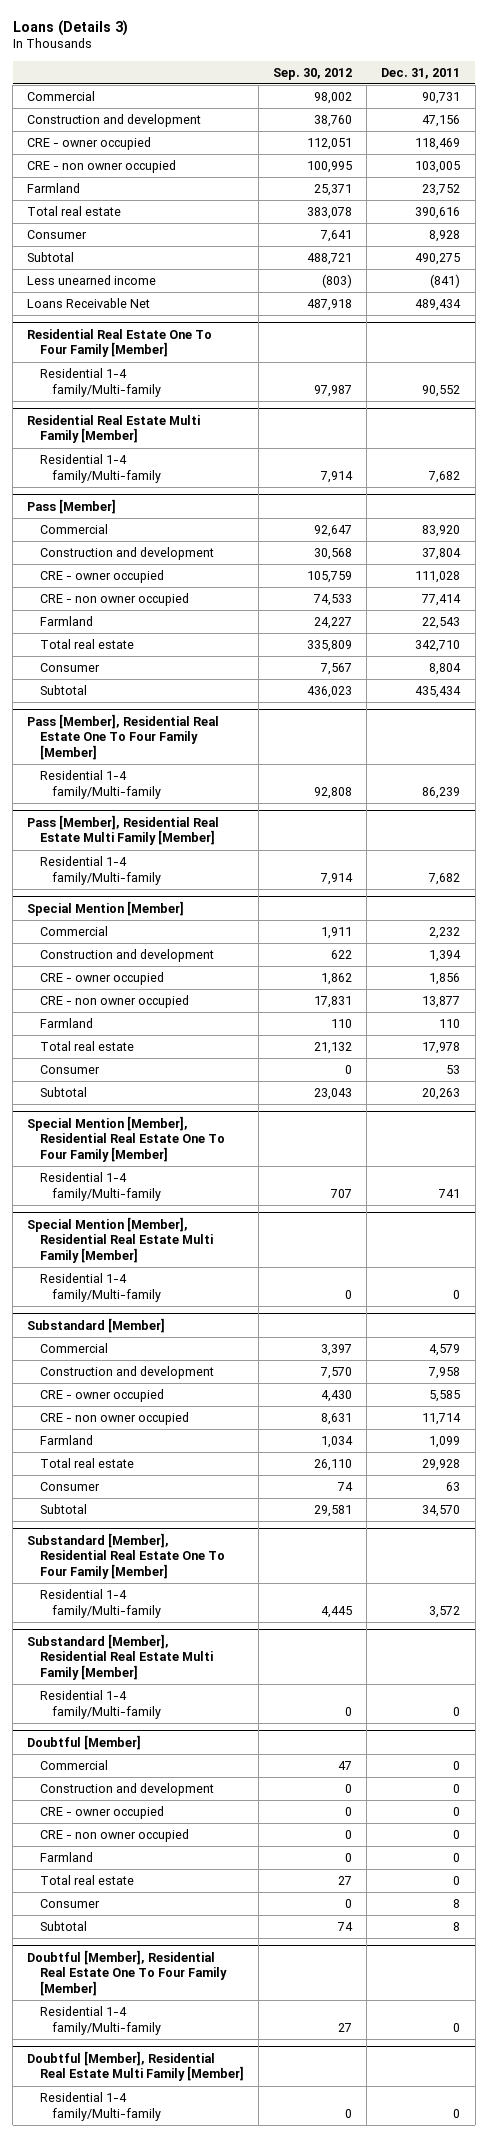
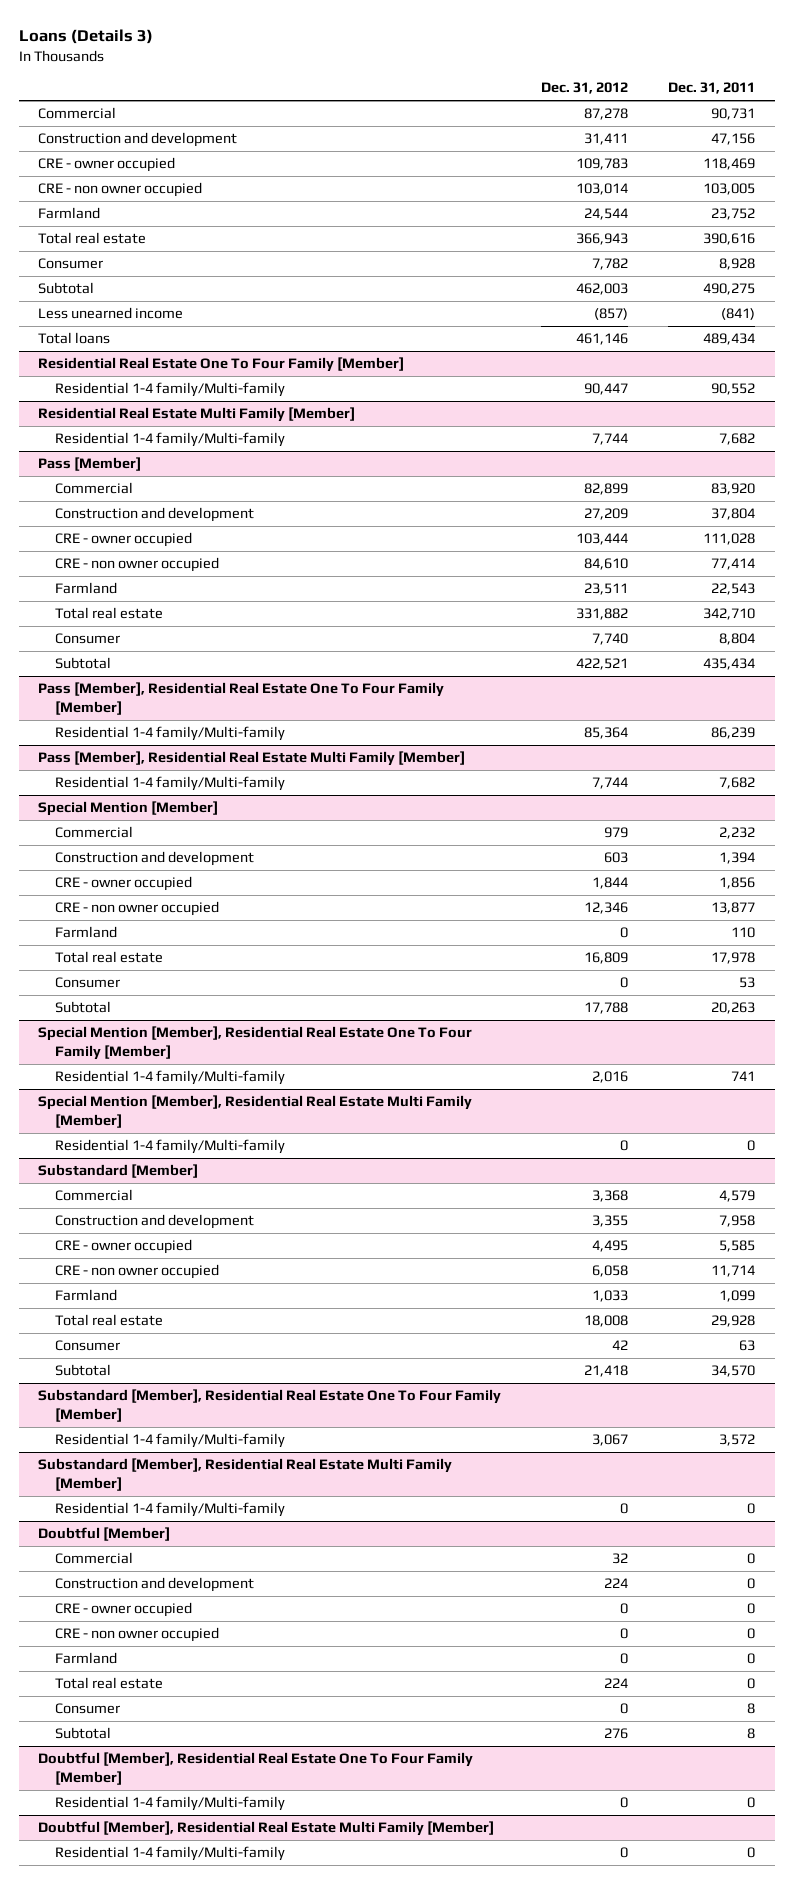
[273,67,353,80] Sep. 30, 2012 -> none
none -> [541,82,629,95] Dec. 31, 2012
[27,297,151,308] Loans Receivable Net -> [38,332,111,345] Total loans

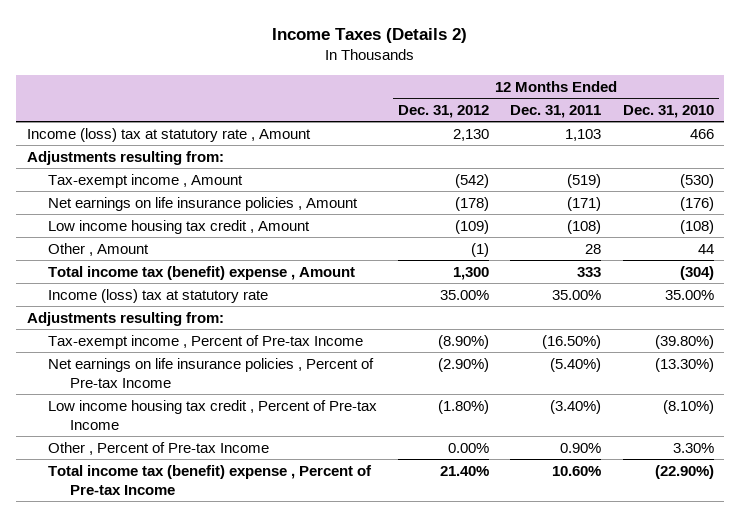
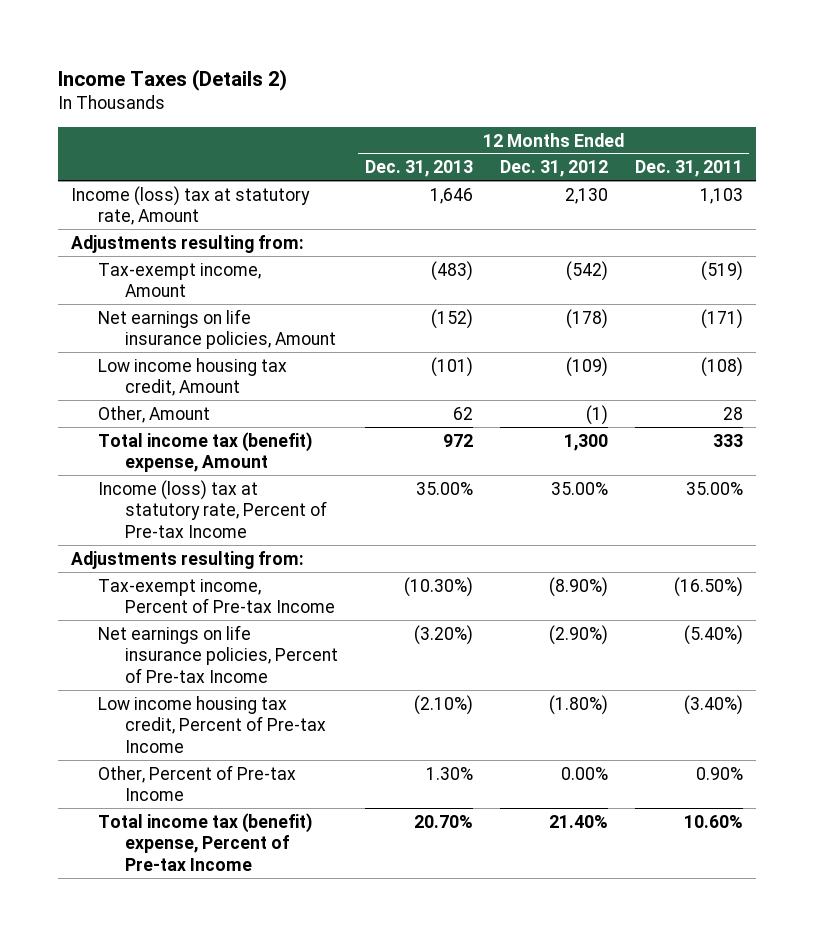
[622,104,714,118] Dec. 31, 2010 -> none
none -> [364,160,473,178] Dec. 31, 2013
[26,127,311,142] Income (loss) tax at statutory rate , Amount -> [71,185,311,226] Income (loss) tax at statutory rate, Amount
[48,173,244,188] Tax-exempt income , Amount -> [98,262,262,298] Tax-exempt income, Amount
[48,196,359,211] Net earnings on life insurance policies , Amount -> [98,308,336,350] Net earnings on life insurance policies, Amount
[48,219,311,234] Low income housing tax credit , Amount -> [98,357,288,397] Low income housing tax credit, Amount
[48,242,150,256] Other , Amount -> [98,405,211,423] Other, Amount
[48,265,356,280] Total income tax (benefit) expense , Amount -> [98,431,313,473] Total income tax (benefit) expense, Amount
[48,288,269,303] Income (loss) tax at statutory rate -> [98,479,327,539] Income (loss) tax at statutory rate, Percent of Pre-tax Income
[48,334,364,349] Tax-exempt income , Percent of Pre-tax Income -> [98,578,335,614] Tax-exempt income, Percent of Pre-tax Income
[48,357,375,388] Net earnings on life insurance policies , Percent of Pre-tax Income -> [98,624,338,684] Net earnings on life insurance policies, Percent of Pre-tax Income
[48,399,378,430] Low income housing tax credit , Percent of Pre-tax Income -> [98,695,326,754] Low income housing tax credit, Percent of Pre-tax Income
[48,441,270,455] Other , Percent of Pre-tax Income -> [98,764,297,802] Other, Percent of Pre-tax Income
[48,464,373,495] Total income tax (benefit) expense , Percent of Pre-tax Income -> [98,812,313,872] Total income tax (benefit) expense, Percent of Pre-tax Income

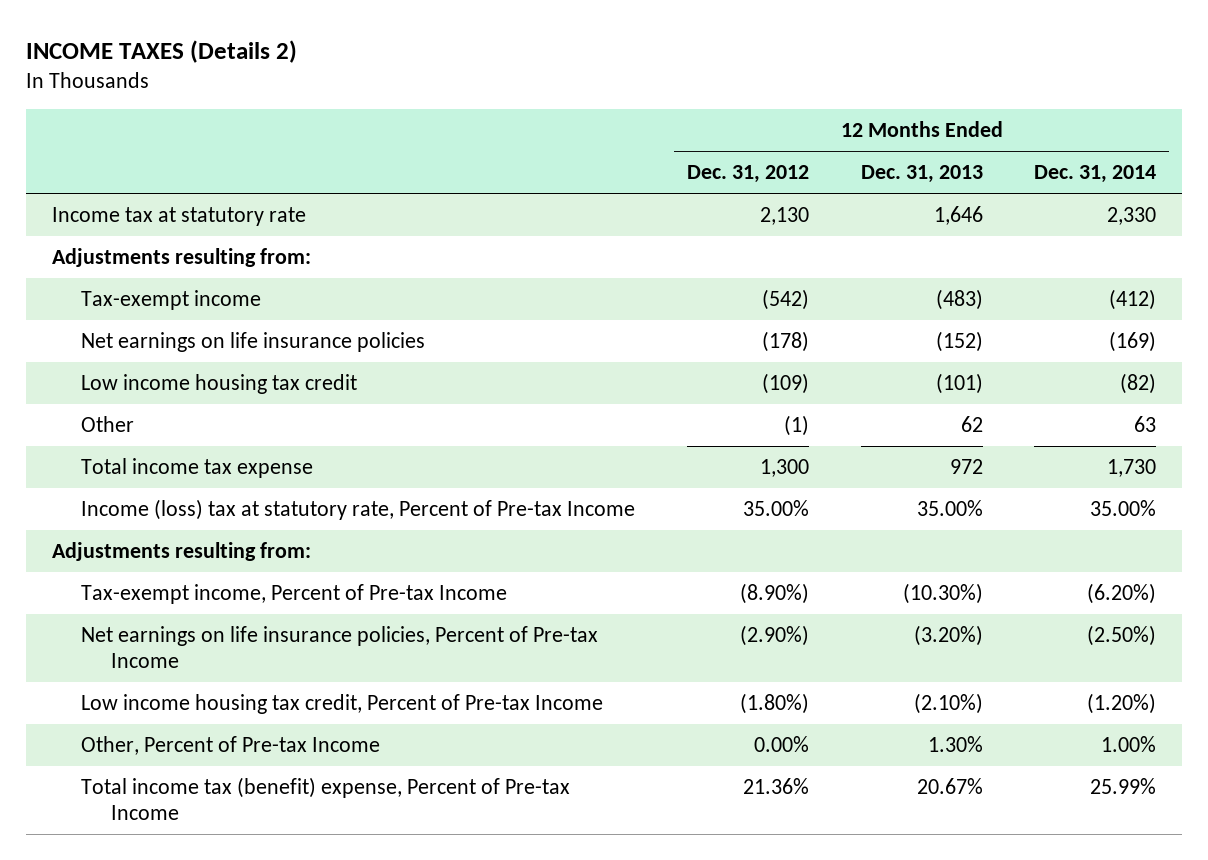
[58,68,288,91] Income Taxes (Details 2) -> [25,40,297,64] INCOME TAXES (Details 2)
[634,160,743,178] Dec. 31, 2011 -> none
none -> [1034,165,1157,184] Dec. 31, 2014
[71,185,311,226] Income (loss) tax at statutory rate, Amount -> [51,206,306,226] Income tax at statutory rate
[98,262,262,298] Tax-exempt income, Amount -> [81,289,262,310] Tax-exempt income
[98,308,336,350] Net earnings on life insurance policies, Amount -> [81,331,426,352] Net earnings on life insurance policies
[98,357,288,397] Low income housing tax credit, Amount -> [81,373,358,394] Low income housing tax credit
[98,405,211,423] Other, Amount -> [81,415,135,432] Other
[98,431,313,473] Total income tax (benefit) expense, Amount -> [81,457,314,478] Total income tax expense
[413,814,473,828] 20.70% -> [916,777,983,794] 20.67%
[548,814,608,828] 21.40% -> [743,777,810,794] 21.36%

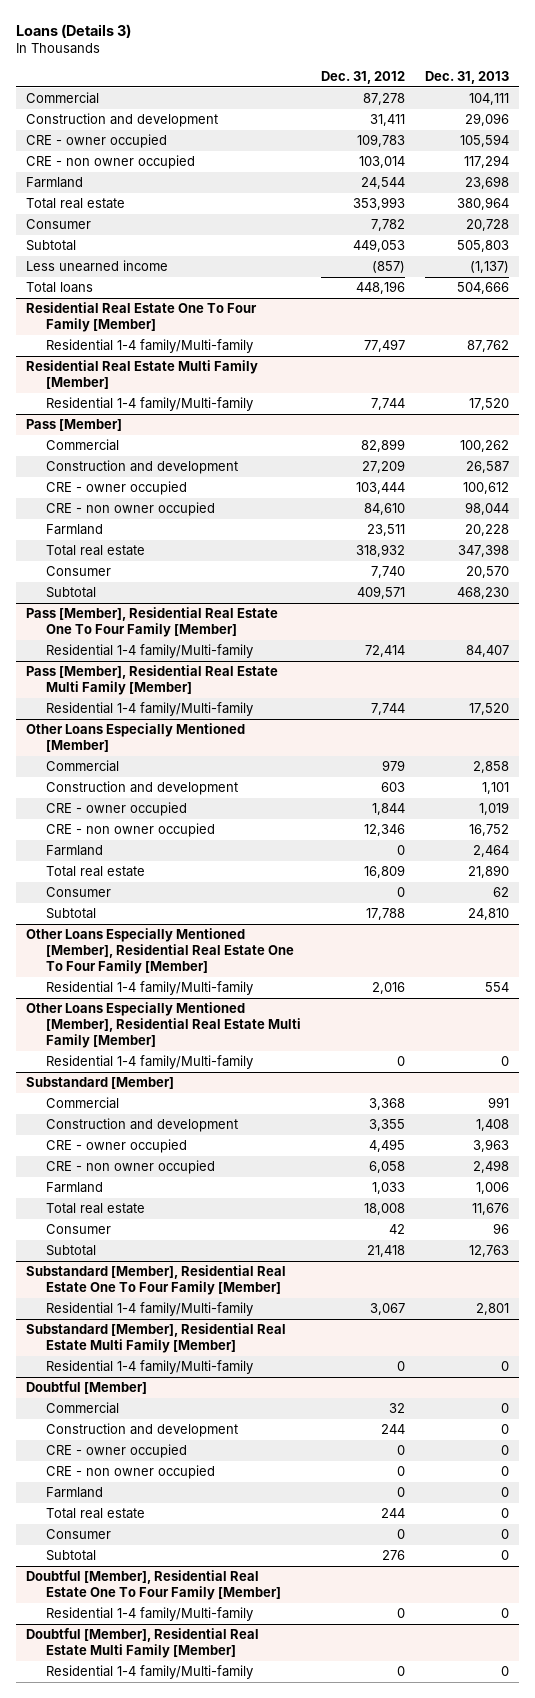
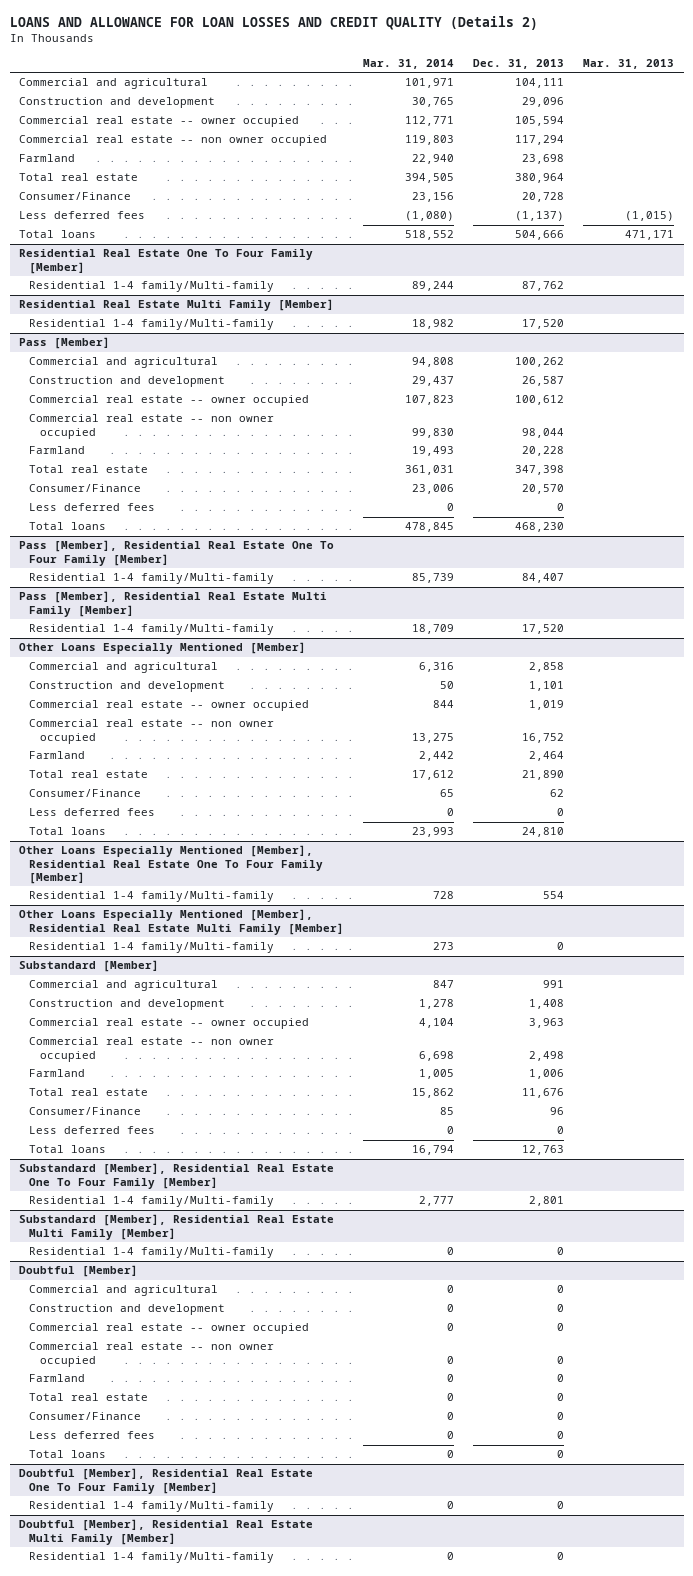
[15,23,131,38] Loans (Details 3) -> [9,15,538,30] LOANS AND ALLOWANCE FOR LOAN LOSSES AND CREDIT QUALITY (Details 2)
[320,70,405,84] Dec. 31, 2012 -> none
none -> [363,58,455,69] Mar. 31, 2014
none -> [583,58,675,69] Mar. 31, 2013
[25,92,99,105] Commercial -> [18,78,208,90] Commercial and agricultural
[25,134,167,149] CRE - owner occupied -> [18,116,299,128] Commercial real estate -- owner occupied
[25,155,195,170] CRE - non owner occupied -> [18,135,327,147] Commercial real estate -- non owner occupied
[25,240,76,252] Subtotal -> none
[25,219,91,230] Consumer -> [18,192,131,201] Consumer/Finance
[25,260,168,273] Less unearned income -> [18,211,145,220] Less deferred fees
[45,439,119,452] Commercial -> [29,357,219,369] Commercial and agricultural
[45,481,187,496] CRE - owner occupied -> [29,395,310,407] Commercial real estate -- owner occupied
[45,502,215,517] CRE - non owner occupied -> [29,414,275,439] Commercial real estate -- non owner occupied
[45,566,111,577] Consumer -> [29,484,142,493] Consumer/Finance
none -> [29,503,156,512] Less deferred fees
[45,587,96,599] Subtotal -> [29,522,107,531] Total loans
[45,760,119,773] Commercial -> [29,662,219,674] Commercial and agricultural
[45,802,187,817] CRE - owner occupied -> [29,700,310,712] Commercial real estate -- owner occupied
[45,823,215,838] CRE - non owner occupied -> [29,719,275,744] Commercial real estate -- non owner occupied
[45,887,111,898] Consumer -> [29,789,142,798] Consumer/Finance
none -> [29,808,156,817] Less deferred fees
[45,908,96,920] Subtotal -> [29,827,107,836] Total loans
[45,1097,119,1110] Commercial -> [29,980,219,992] Commercial and agricultural
[45,1139,187,1154] CRE - owner occupied -> [29,1018,310,1030] Commercial real estate -- owner occupied
[45,1160,215,1175] CRE - non owner occupied -> [29,1037,275,1062] Commercial real estate -- non owner occupied
[45,1224,111,1235] Consumer -> [29,1107,142,1116] Consumer/Finance
none -> [29,1126,156,1135] Less deferred fees
[45,1245,96,1257] Subtotal -> [29,1145,107,1154] Total loans
[45,1402,119,1415] Commercial -> [29,1285,219,1297] Commercial and agricultural
[45,1444,187,1459] CRE - owner occupied -> [29,1323,310,1335] Commercial real estate -- owner occupied
[45,1465,215,1480] CRE - non owner occupied -> [29,1342,275,1367] Commercial real estate -- non owner occupied
[45,1550,96,1562] Subtotal -> none
[45,1529,111,1540] Consumer -> [29,1412,142,1421] Consumer/Finance
none -> [29,1431,156,1440] Less deferred fees
none -> [29,1450,107,1459] Total loans

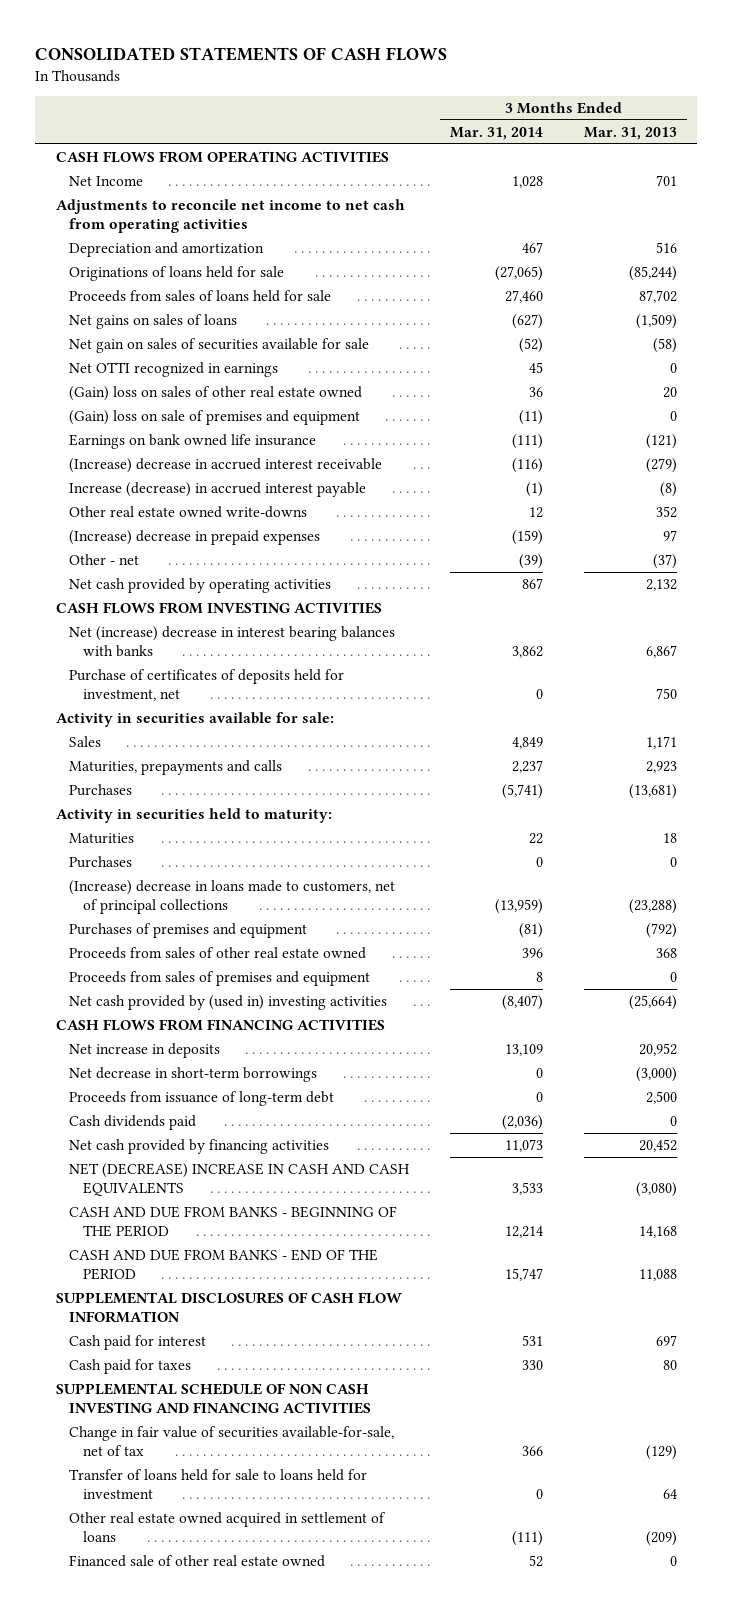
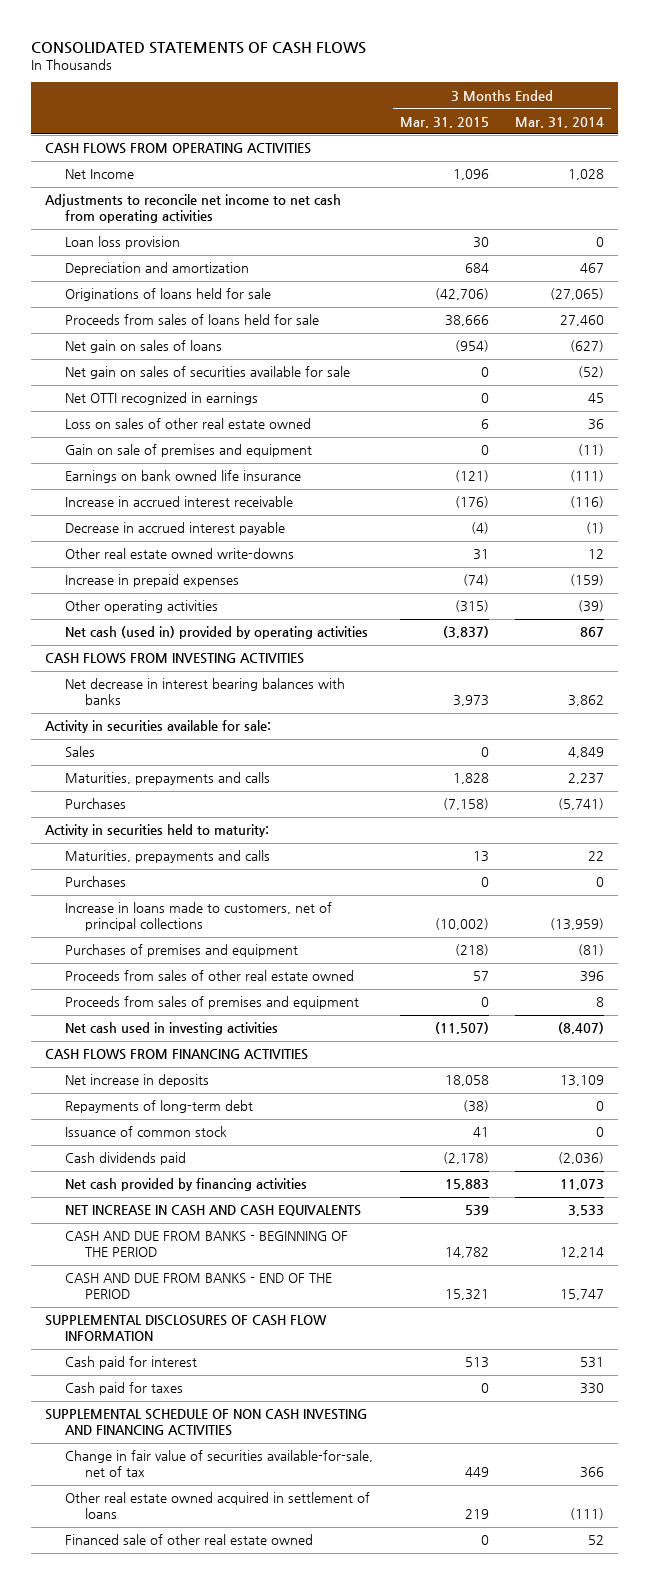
[583,126,677,140] Mar. 31, 2013 -> none
none -> [399,116,489,128] Mar. 31, 2015
none -> [64,236,180,250] Loan loss provision
[69,313,238,329] Net gains on sales of loans -> [64,340,222,354] Net gain on sales of loans
[69,385,363,401] (Gain) loss on sales of other real estate owned -> [64,418,311,430] Loss on sales of other real estate owned
[69,409,361,425] (Gain) loss on sale of premises and equipment -> [64,444,312,458] Gain on sale of premises and equipment
[69,457,383,473] (Increase) decrease in accrued interest receivable -> [64,496,293,508] Increase in accrued interest receivable
[69,481,367,497] Increase (decrease) in accrued interest payable -> [64,522,285,536] Decrease in accrued interest payable
[69,553,140,565] Other - net -> none
[69,529,321,545] (Increase) decrease in prepaid expenses -> [64,574,239,588] Increase in prepaid expenses
none -> [64,600,218,614] Other operating activities
[69,577,332,593] Net cash provided by operating activities -> [64,626,368,640] Net cash (used in) provided by operating activities
[69,668,345,702] Purchase of certificates of deposits held for investment, net -> none
[69,625,396,658] Net (increase) decrease in interest bearing balances with banks -> [64,678,345,706] Net decrease in interest bearing balances with banks
[69,832,135,844] Maturities -> [64,850,270,864] Maturities, prepayments and calls
[69,879,396,915] (Increase) decrease in loans made to customers, net of principal collections -> [64,902,332,932] Increase in loans made to customers, net of principal collections
[69,994,388,1010] Net cash provided by (used in) investing activities -> [64,1022,278,1036] Net cash used in investing activities
[69,1066,318,1082] Net decrease in short-term borrowings -> none
[69,1090,335,1106] Proceeds from issuance of long-term debt -> [64,1100,253,1114] Repayments of long-term debt
none -> [64,1126,227,1138] Issuance of common stock
[69,1162,411,1197] NET (DECREASE) INCREASE IN CASH AND CASH EQUIVALENTS -> [64,1205,361,1217] NET INCREASE IN CASH AND CASH EQUIVALENTS
[69,1468,368,1500] Transfer of loans held for sale to loans held for investment -> none

